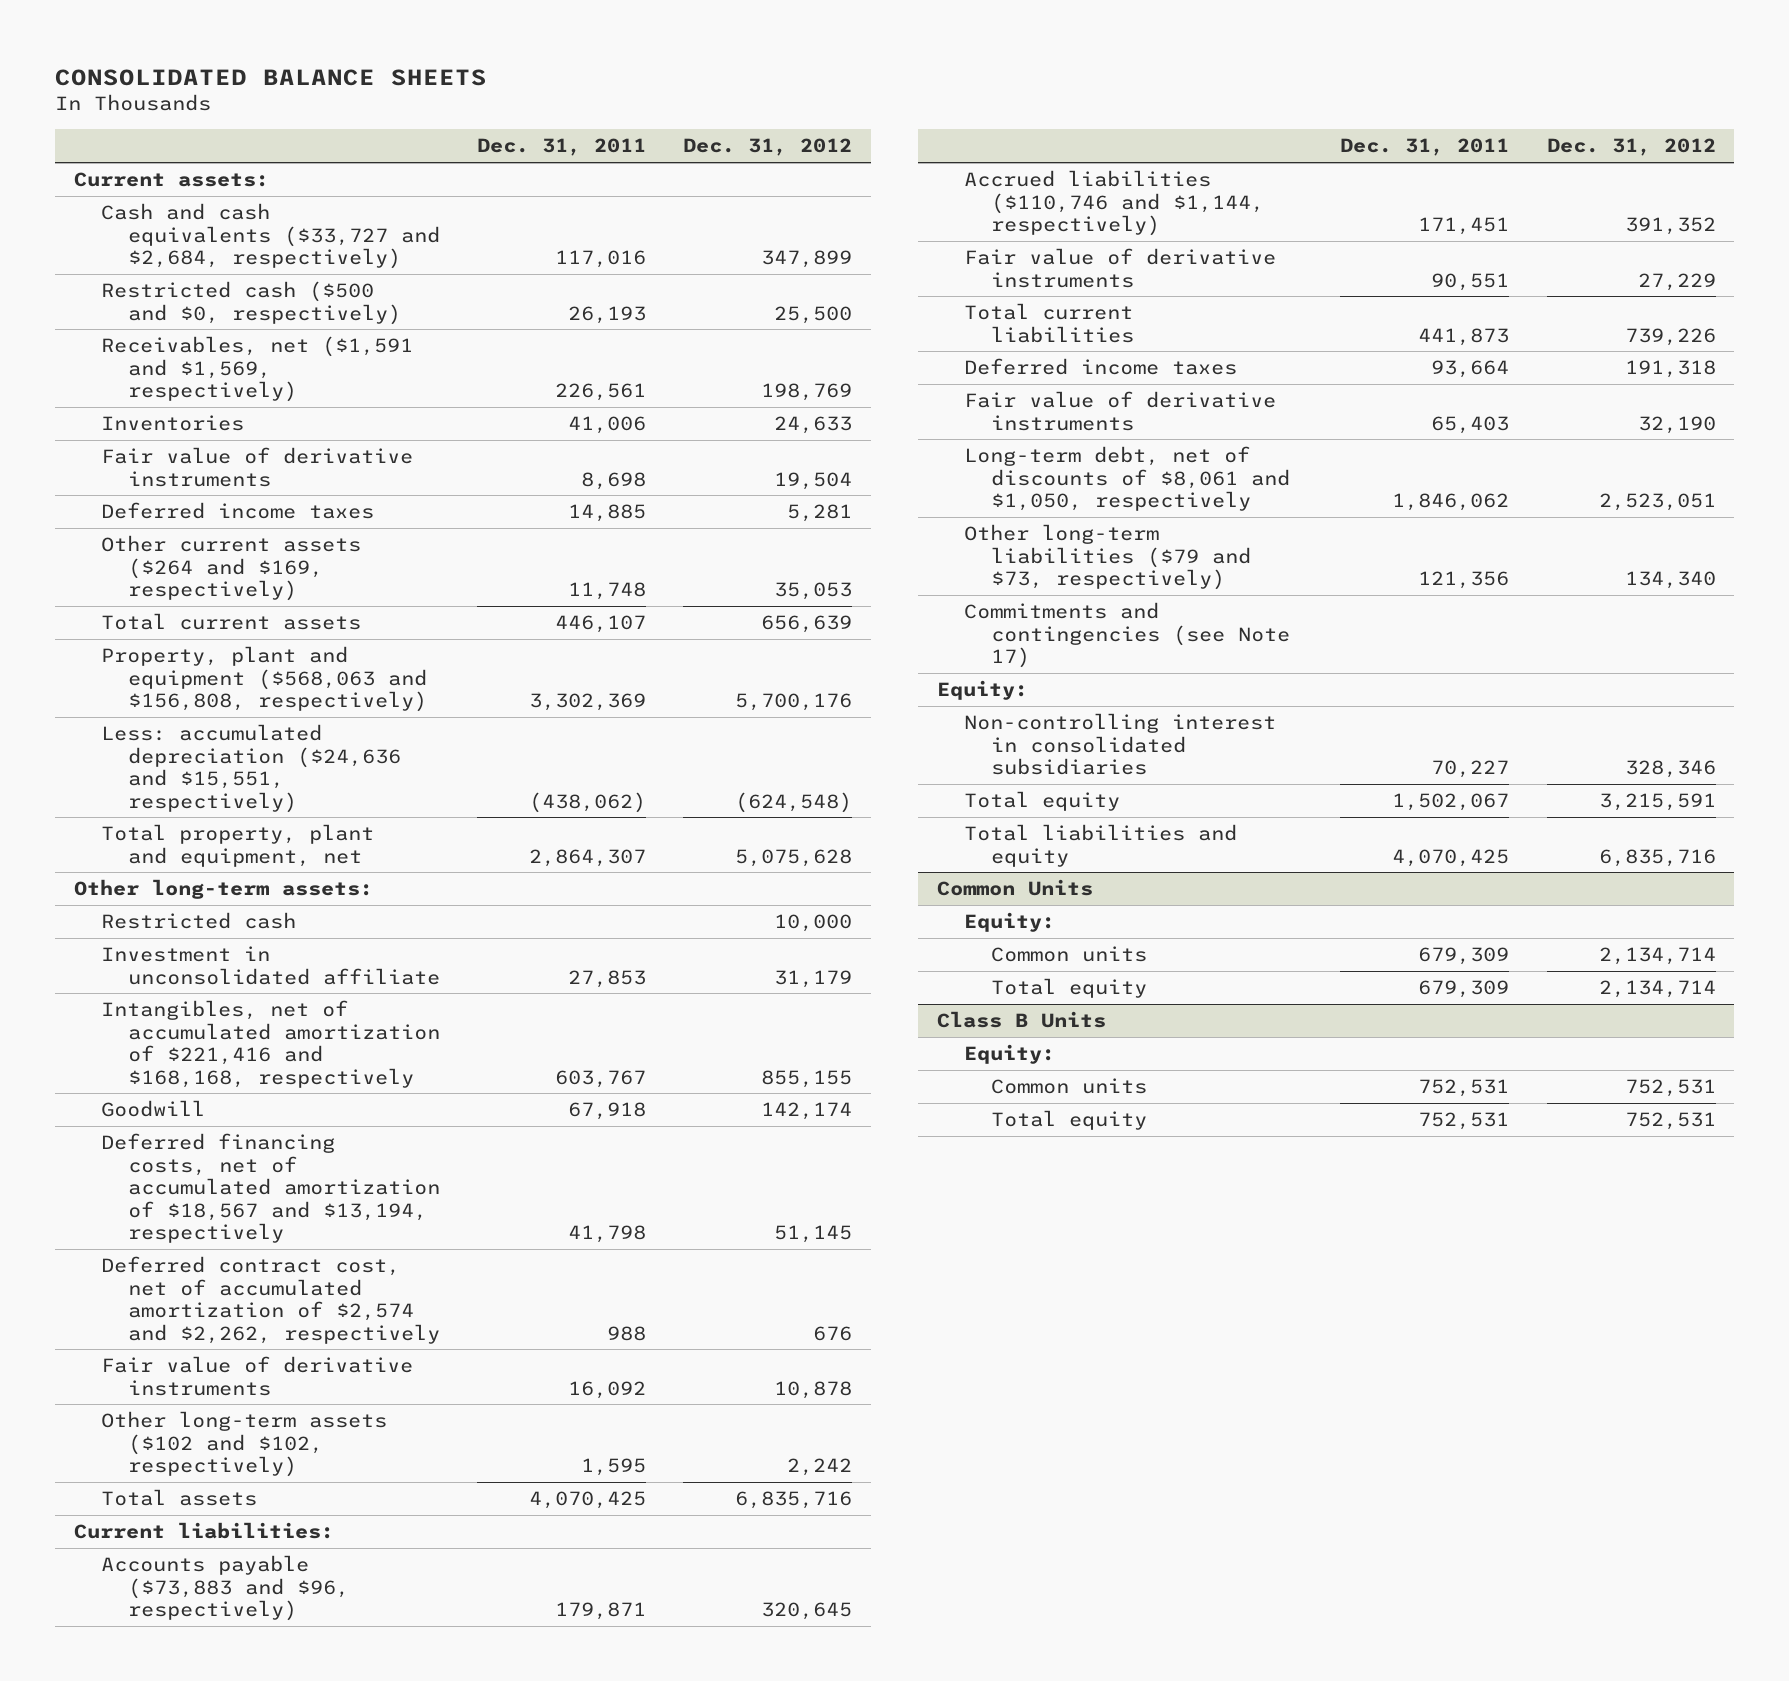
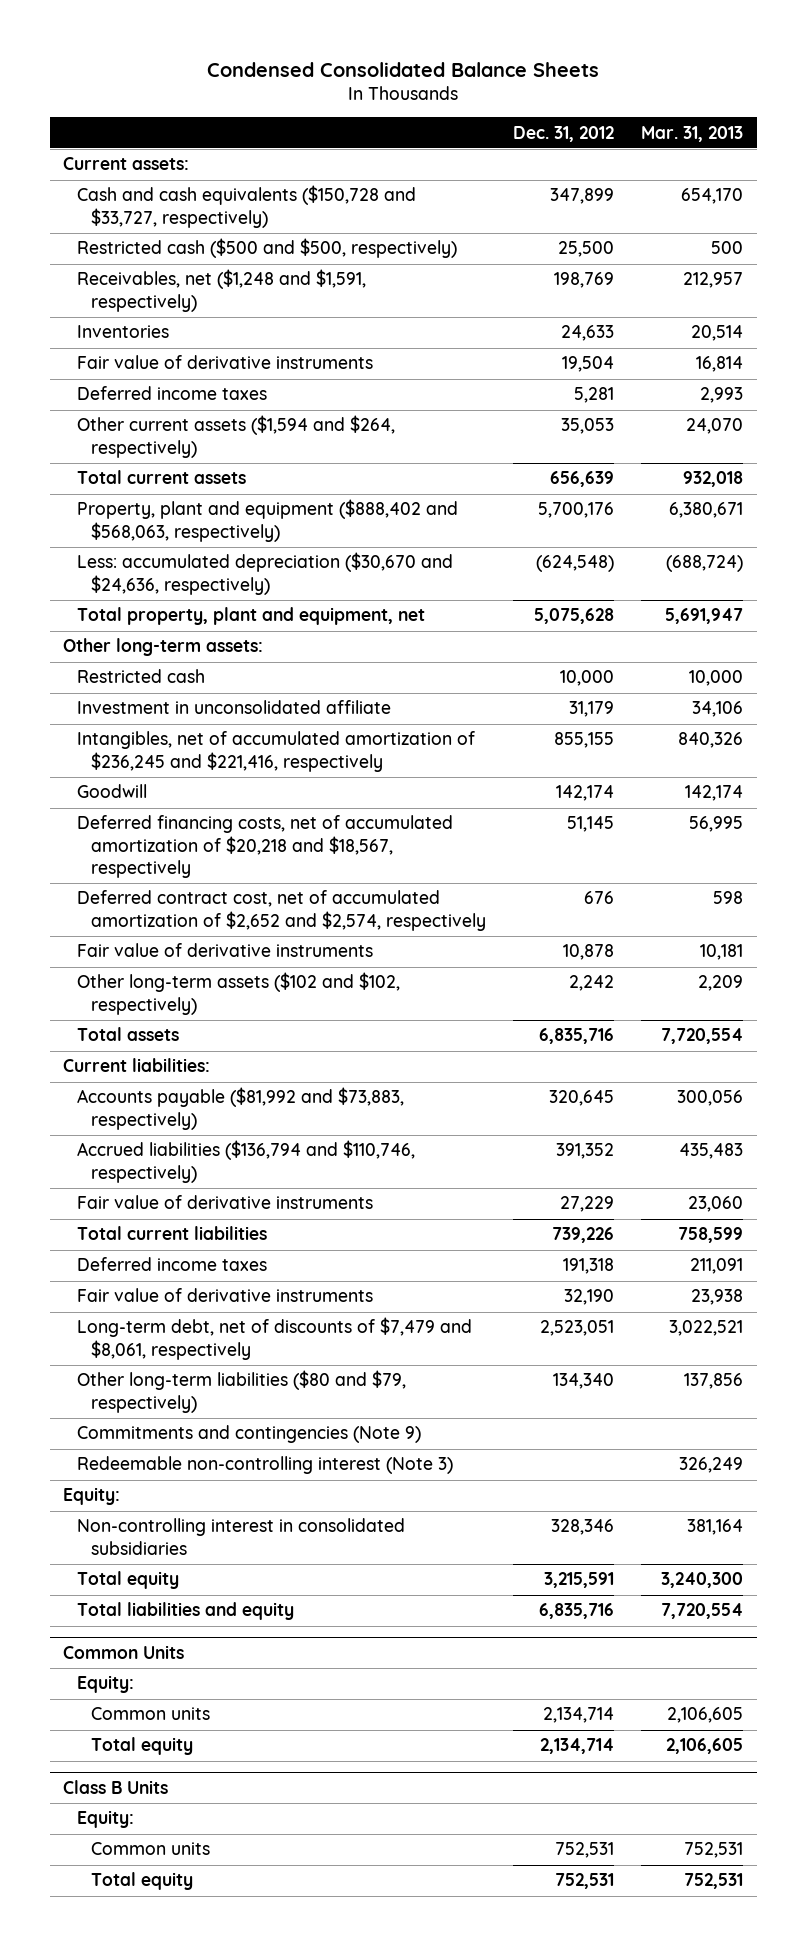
[55,68,488,86] CONSOLIDATED BALANCE SHEETS -> [207,61,600,77] Condensed Consolidated Balance Sheets
[477,138,647,157] Dec. 31, 2011 -> none
none -> [641,125,744,142] Mar. 31, 2013
[101,202,441,270] Cash and cash equivalents ($33,727 and $2,684, respectively) -> [77,185,417,228] Cash and cash equivalents ($150,728 and $33,727, respectively)
[101,280,402,325] Restricted cash ($500 and $0, respectively) -> [77,238,458,259] Restricted cash ($500 and $500, respectively)
[101,335,414,403] Receivables, net ($1,591 and $1,569, respectively) -> [77,269,367,312] Receivables, net ($1,248 and $1,591, respectively)
[101,534,362,602] Other current assets ($264 and $169, respectively) -> [77,415,396,458] Other current assets ($1,594 and $264, respectively)
[101,645,428,713] Property, plant and equipment ($568,063 and $156,808, respectively) -> [77,499,459,542] Property, plant and equipment ($888,402 and $568,063, respectively)
[101,723,402,813] Less: accumulated depreciation ($24,636 and $15,551, respectively) -> [77,552,454,595] Less: accumulated depreciation ($30,670 and $24,636, respectively)
[101,999,441,1088] Intangibles, net of accumulated amortization of $221,416 and $168,168, respectively -> [77,731,476,772] Intangibles, net of accumulated amortization of $236,245 and $221,416, respectively
[101,1132,441,1244] Deferred financing costs, net of accumulated amortization of $18,567 and $13,194, respectively -> [77,815,454,878] Deferred financing costs, net of accumulated amortization of $20,218 and $18,567, respectively
[101,1255,441,1344] Deferred contract cost, net of accumulated amortization of $2,574 and $2,262, respectively -> [77,890,487,931] Deferred contract cost, net of accumulated amortization of $2,652 and $2,574, respectively
[101,1554,350,1622] Accounts payable ($73,883 and $96, respectively) -> [77,1087,405,1130] Accounts payable ($81,992 and $73,883, respectively)
[964,169,1265,237] Accrued liabilities ($110,746 and $1,144, respectively) -> [77,1140,416,1183] Accrued liabilities ($136,794 and $110,746, respectively)
[964,445,1291,512] Long-term debt, net of discounts of $8,061 and $1,050, respectively -> [77,1317,473,1360] Long-term debt, net of discounts of $7,479 and $8,061, respectively
[964,523,1252,591] Other long-term liabilities ($79 and $73, respectively) -> [77,1370,407,1413] Other long-term liabilities ($80 and $79, respectively)
[964,601,1291,669] Commitments and contingencies (see Note 17) -> [77,1425,422,1444] Commitments and contingencies (Note 9)
none -> [77,1456,454,1475] Redeemable non-controlling interest (Note 3)

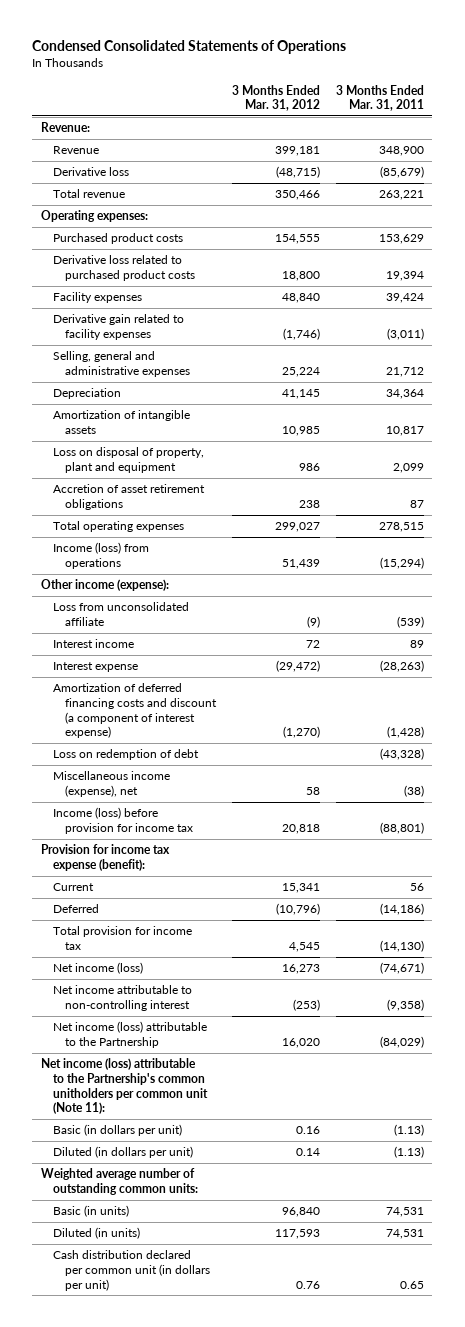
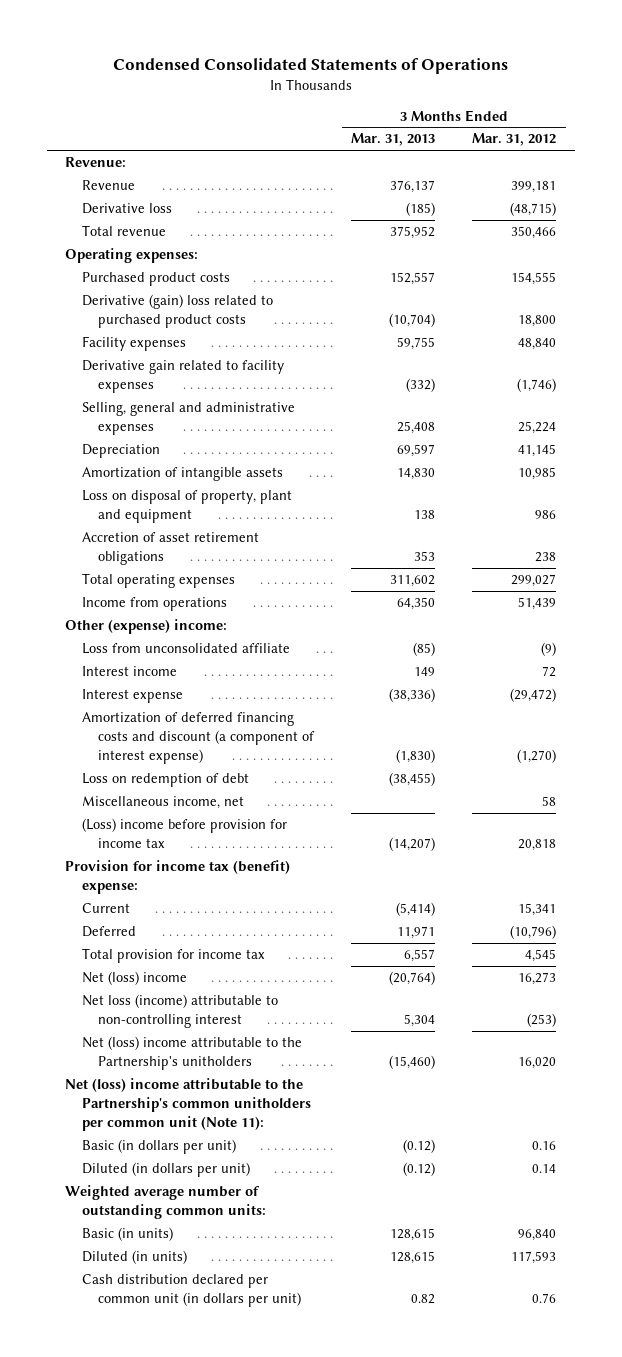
[336,84,425,112] 3 Months Ended Mar. 31, 2011 -> none
none -> [351,133,436,147] Mar. 31, 2013
[52,255,195,281] Derivative loss related to purchased product costs -> [81,294,273,329] Derivative (gain) loss related to purchased product costs
[52,542,149,569] Income (loss) from operations -> [81,597,227,612] Income from operations
[40,579,169,592] Other income (expense): -> [65,619,228,635] Other (expense) income:
[52,771,170,797] Miscellaneous income (expense), net -> [81,796,244,810] Miscellaneous income, net
[52,807,193,834] Income (loss) before provision for income tax -> [81,818,287,849] (Loss) income before provision for income tax
[40,844,170,871] Provision for income tax expense (benefit): -> [65,860,291,895] Provision for income tax (benefit) expense:
[52,962,143,975] Net income (loss) -> [81,971,187,986] Net (loss) income
[52,985,192,1011] Net income attributable to non-controlling interest -> [81,994,278,1029] Net loss (income) attributable to non-controlling interest
[52,1021,207,1048] Net income (loss) attributable to the Partnership -> [81,1036,302,1071] Net (loss) income attributable to the Partnership's unitholders
[40,1058,208,1115] Net income (loss) attributable to the Partnership's common unitholders per common unit (Note 11): -> [65,1078,311,1132] Net (loss) income attributable to the Partnership's common unitholders per common unit (Note 11):

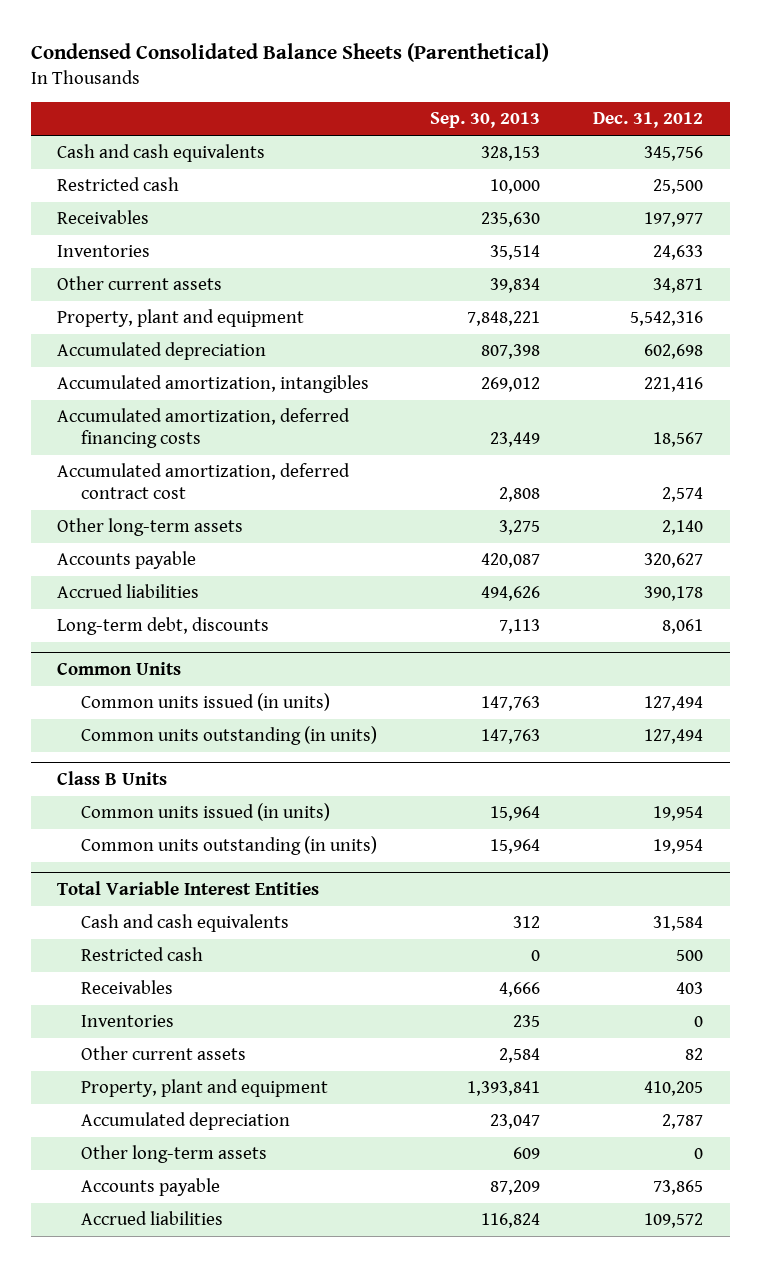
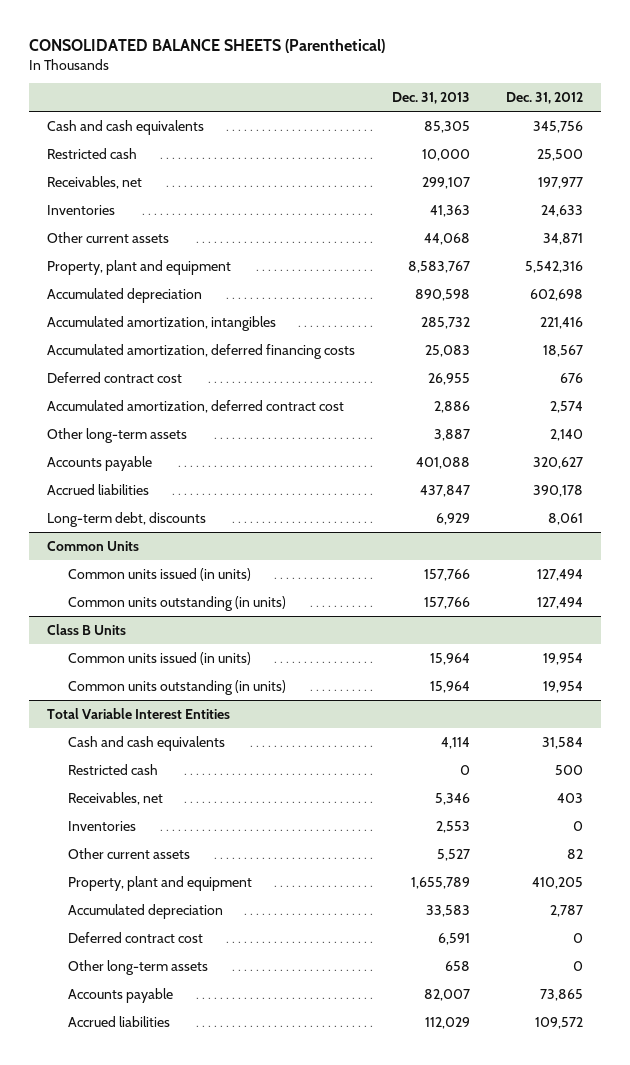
[30,43,549,63] Condensed Consolidated Balance Sheets (Parenthetical) -> [29,38,386,53] CONSOLIDATED BALANCE SHEETS (Parenthetical)
[430,112,541,129] Sep. 30, 2013 -> none
none -> [391,92,470,105] Dec. 31, 2013
[57,210,150,225] Receivables -> [47,175,143,189] Receivables, net
none -> [47,371,183,383] Deferred contract cost
[80,980,173,995] Receivables -> [67,791,163,805] Receivables, net
none -> [67,931,203,943] Deferred contract cost

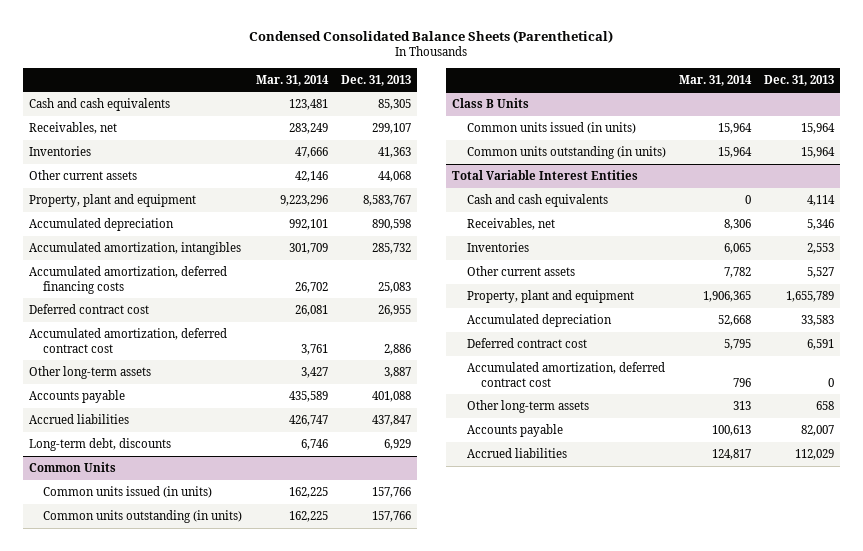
[29,38,386,53] CONSOLIDATED BALANCE SHEETS (Parenthetical) -> [249,29,614,43] Condensed Consolidated Balance Sheets (Parenthetical)
[505,92,583,105] Dec. 31, 2012 -> none
none -> [255,74,329,86] Mar. 31, 2014
[47,147,138,159] Restricted cash -> none
[67,763,158,775] Restricted cash -> none
none -> [466,361,665,387] Accumulated amortization, deferred contract cost

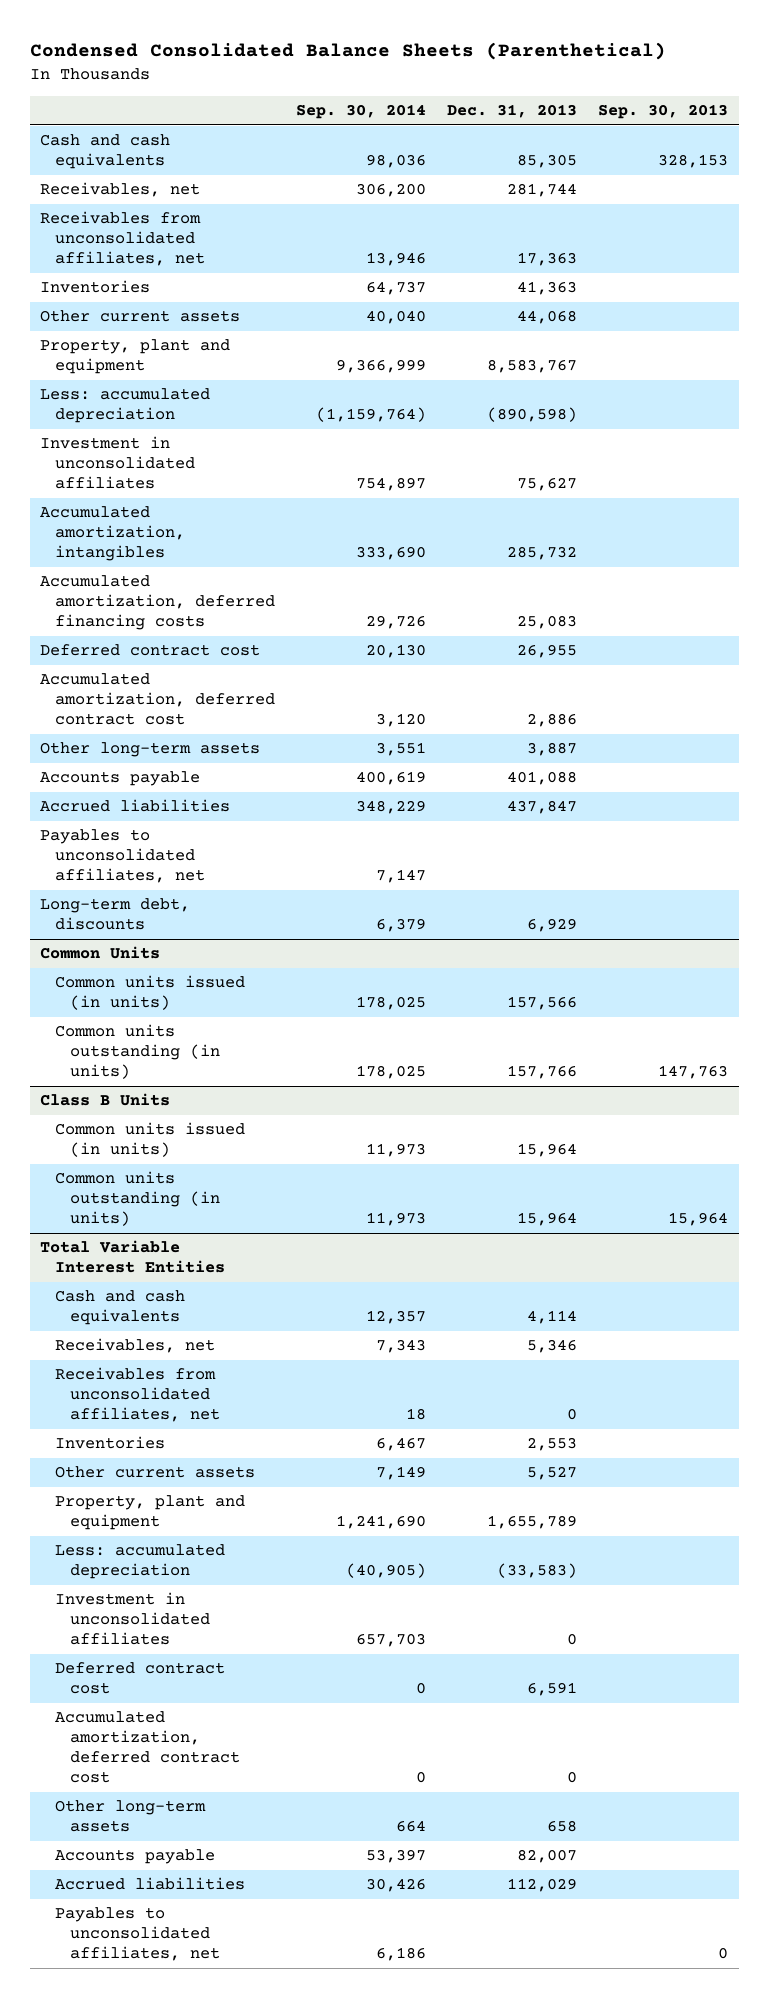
[255,74,329,86] Mar. 31, 2014 -> none
none -> [296,104,427,120] Sep. 30, 2014
none -> [598,104,729,120] Sep. 30, 2013
[371,122,411,134] 299,107 -> [507,183,578,198] 281,744
none -> [40,211,206,267] Receivables from unconsolidated affiliates, net
[29,217,175,231] Accumulated depreciation -> [40,388,211,424] Less: accumulated depreciation
[371,218,411,230] 890,598 -> [487,407,578,423] (890,598)
none -> [40,436,196,490] Investment in unconsolidated affiliates
none -> [40,829,206,884] Payables to unconsolidated affiliates, net
[371,486,411,498] 157,766 -> [507,996,578,1011] 157,566
none -> [55,1367,221,1423] Receivables from unconsolidated affiliates, net
[466,313,612,327] Accumulated depreciation -> [55,1544,226,1580] Less: accumulated depreciation
[800,314,834,326] 33,583 -> [497,1563,578,1579] (33,583)
none -> [55,1592,211,1646] Investment in unconsolidated affiliates
none -> [55,1907,221,1962] Payables to unconsolidated affiliates, net

